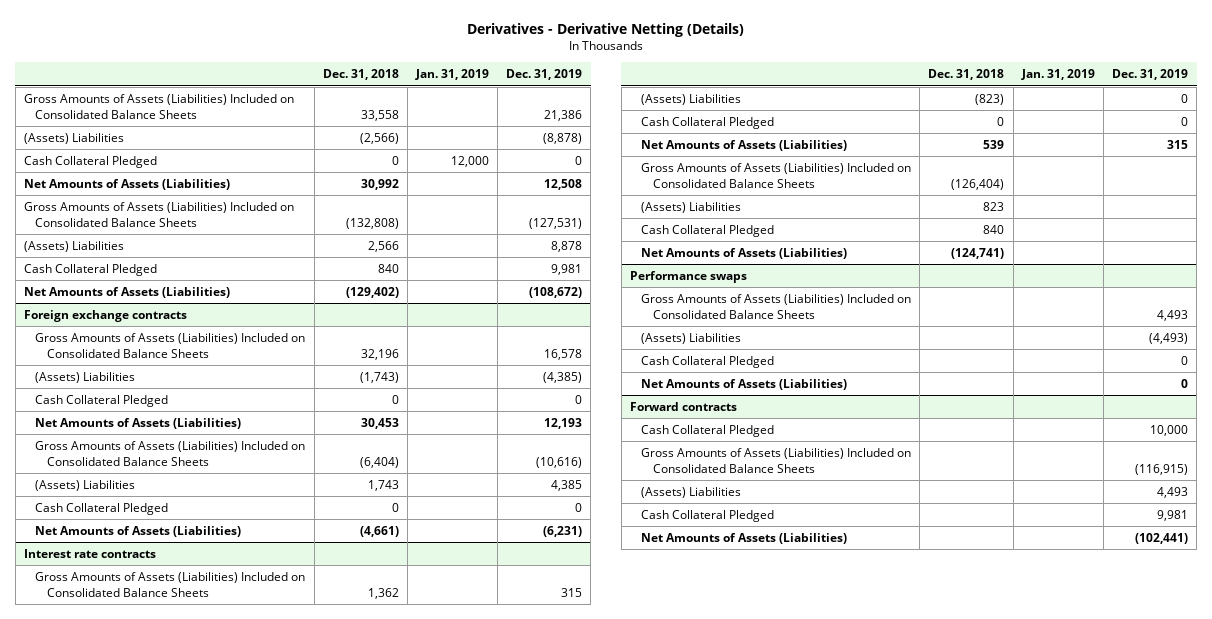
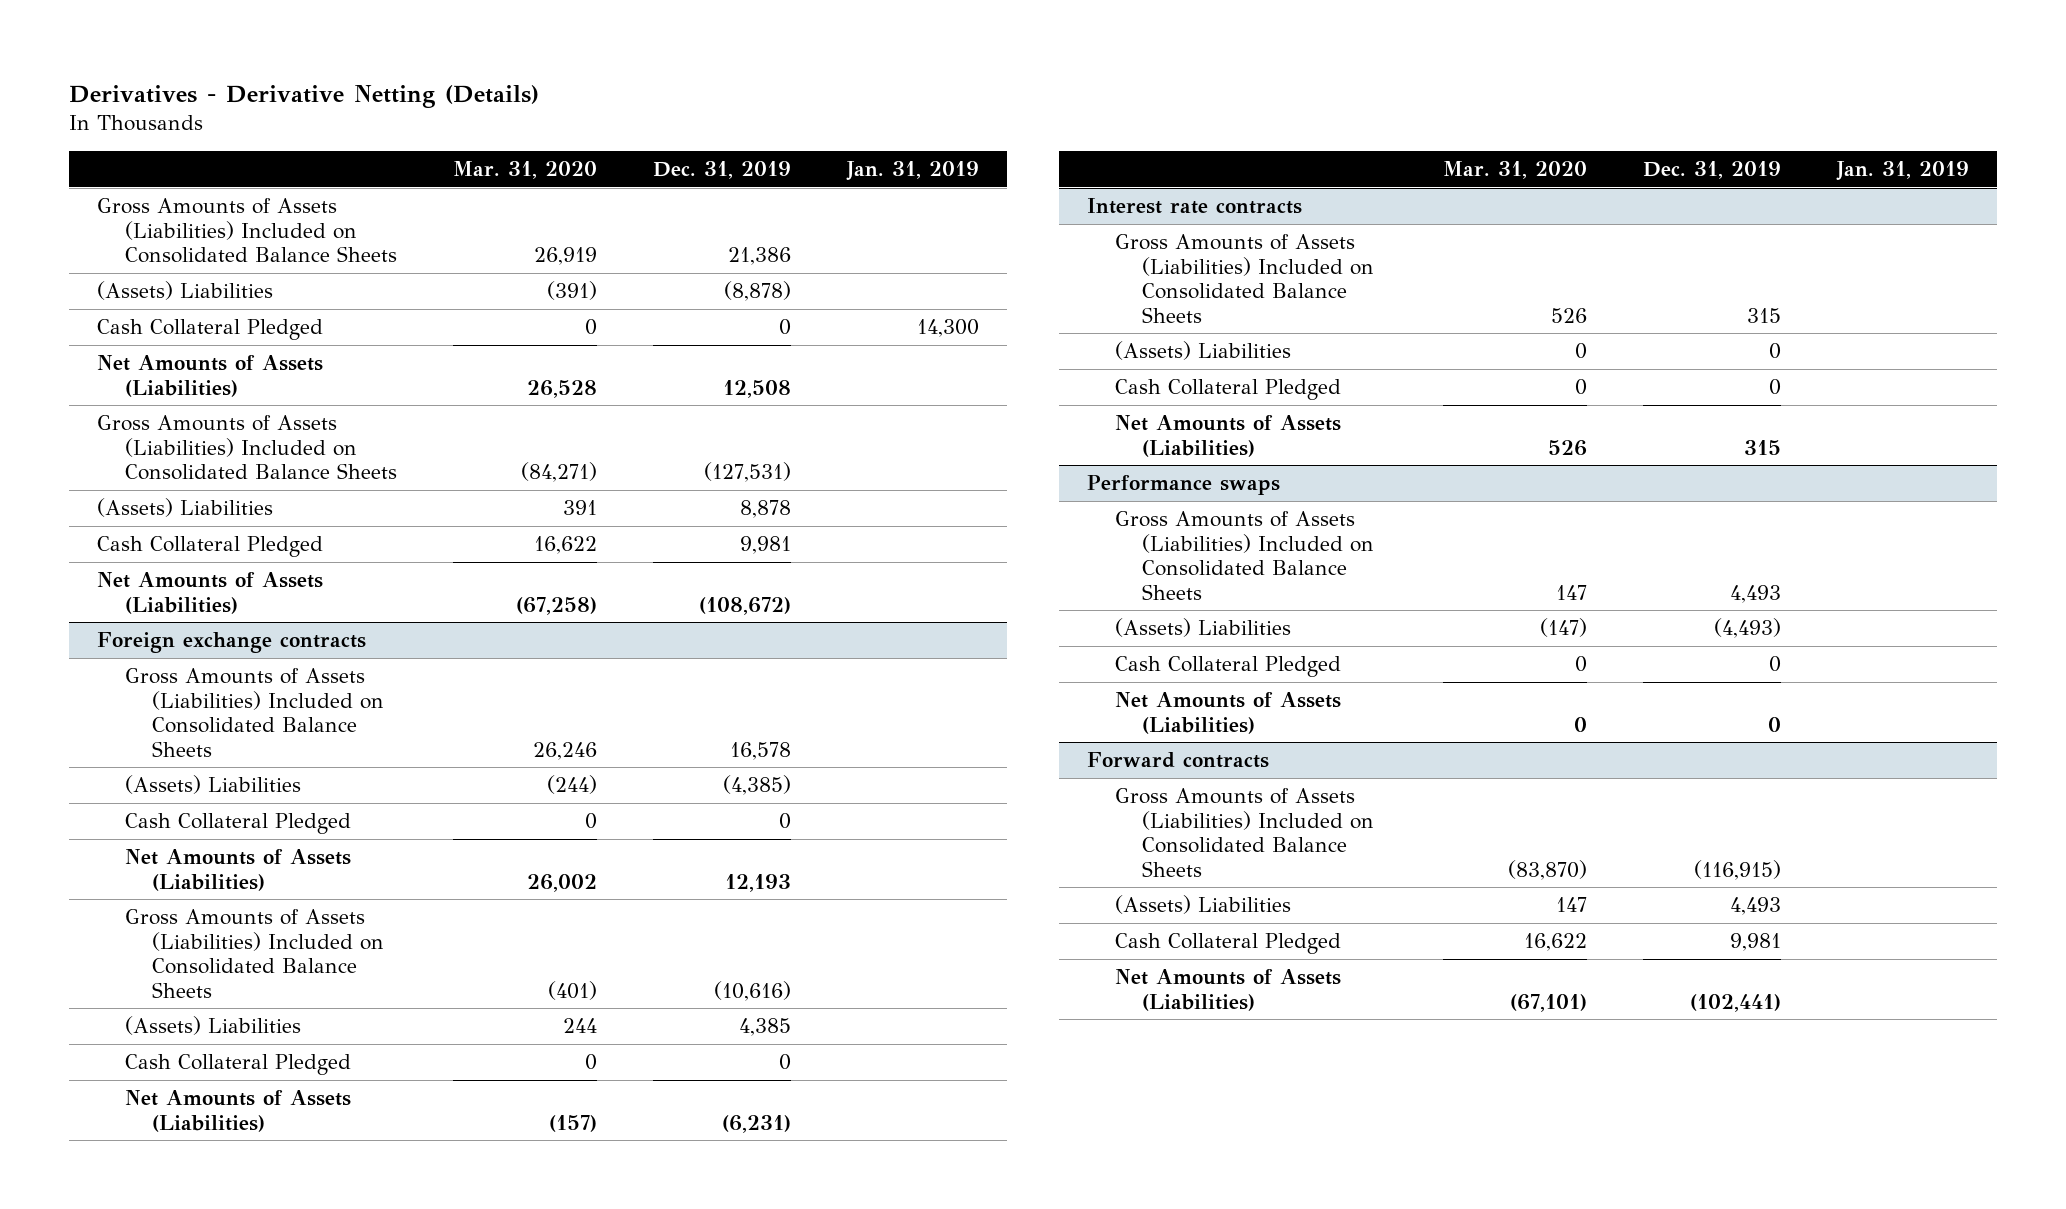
[322,69,399,81] Dec. 31, 2018 -> none
none -> [452,161,597,180] Mar. 31, 2020
[450,155,489,167] 12,000 -> [916,319,979,338] 14,300
[641,162,912,188] Gross Amounts of Assets (Liabilities) Included on Consolidated Balance Sheets -> none
[641,201,742,213] (Assets) Liabilities -> none
[641,224,775,237] Cash Collateral Pledged -> none
[641,247,848,259] Net Amounts of Assets (Liabilities) -> none
[641,424,775,437] Cash Collateral Pledged -> none

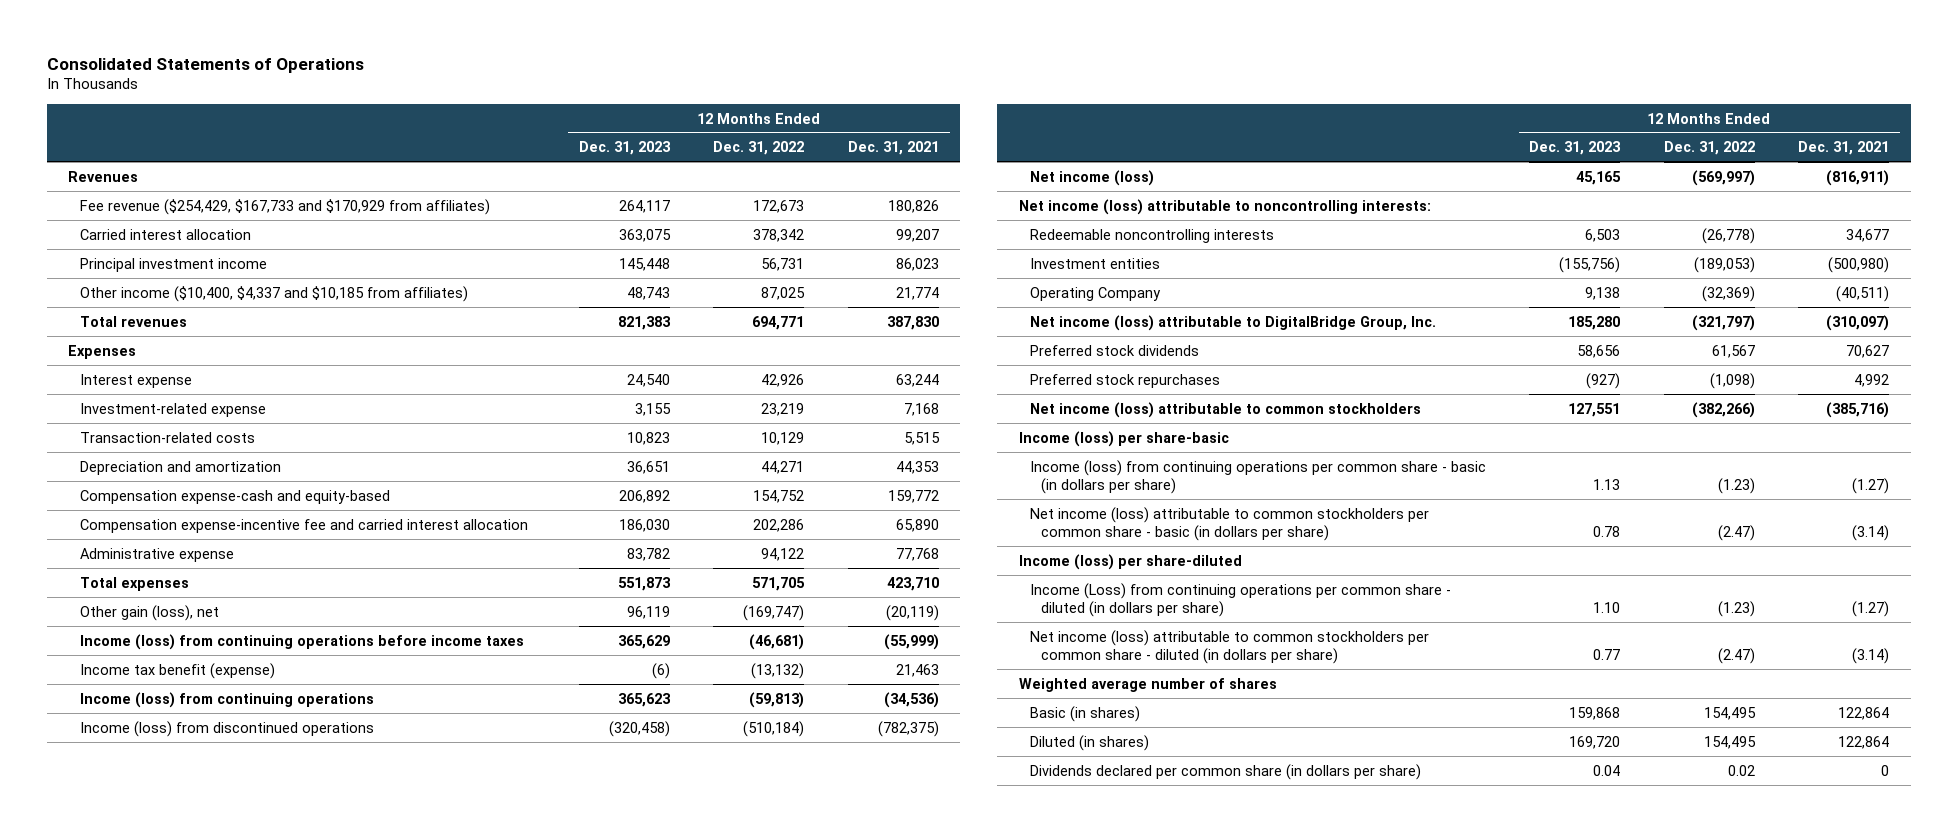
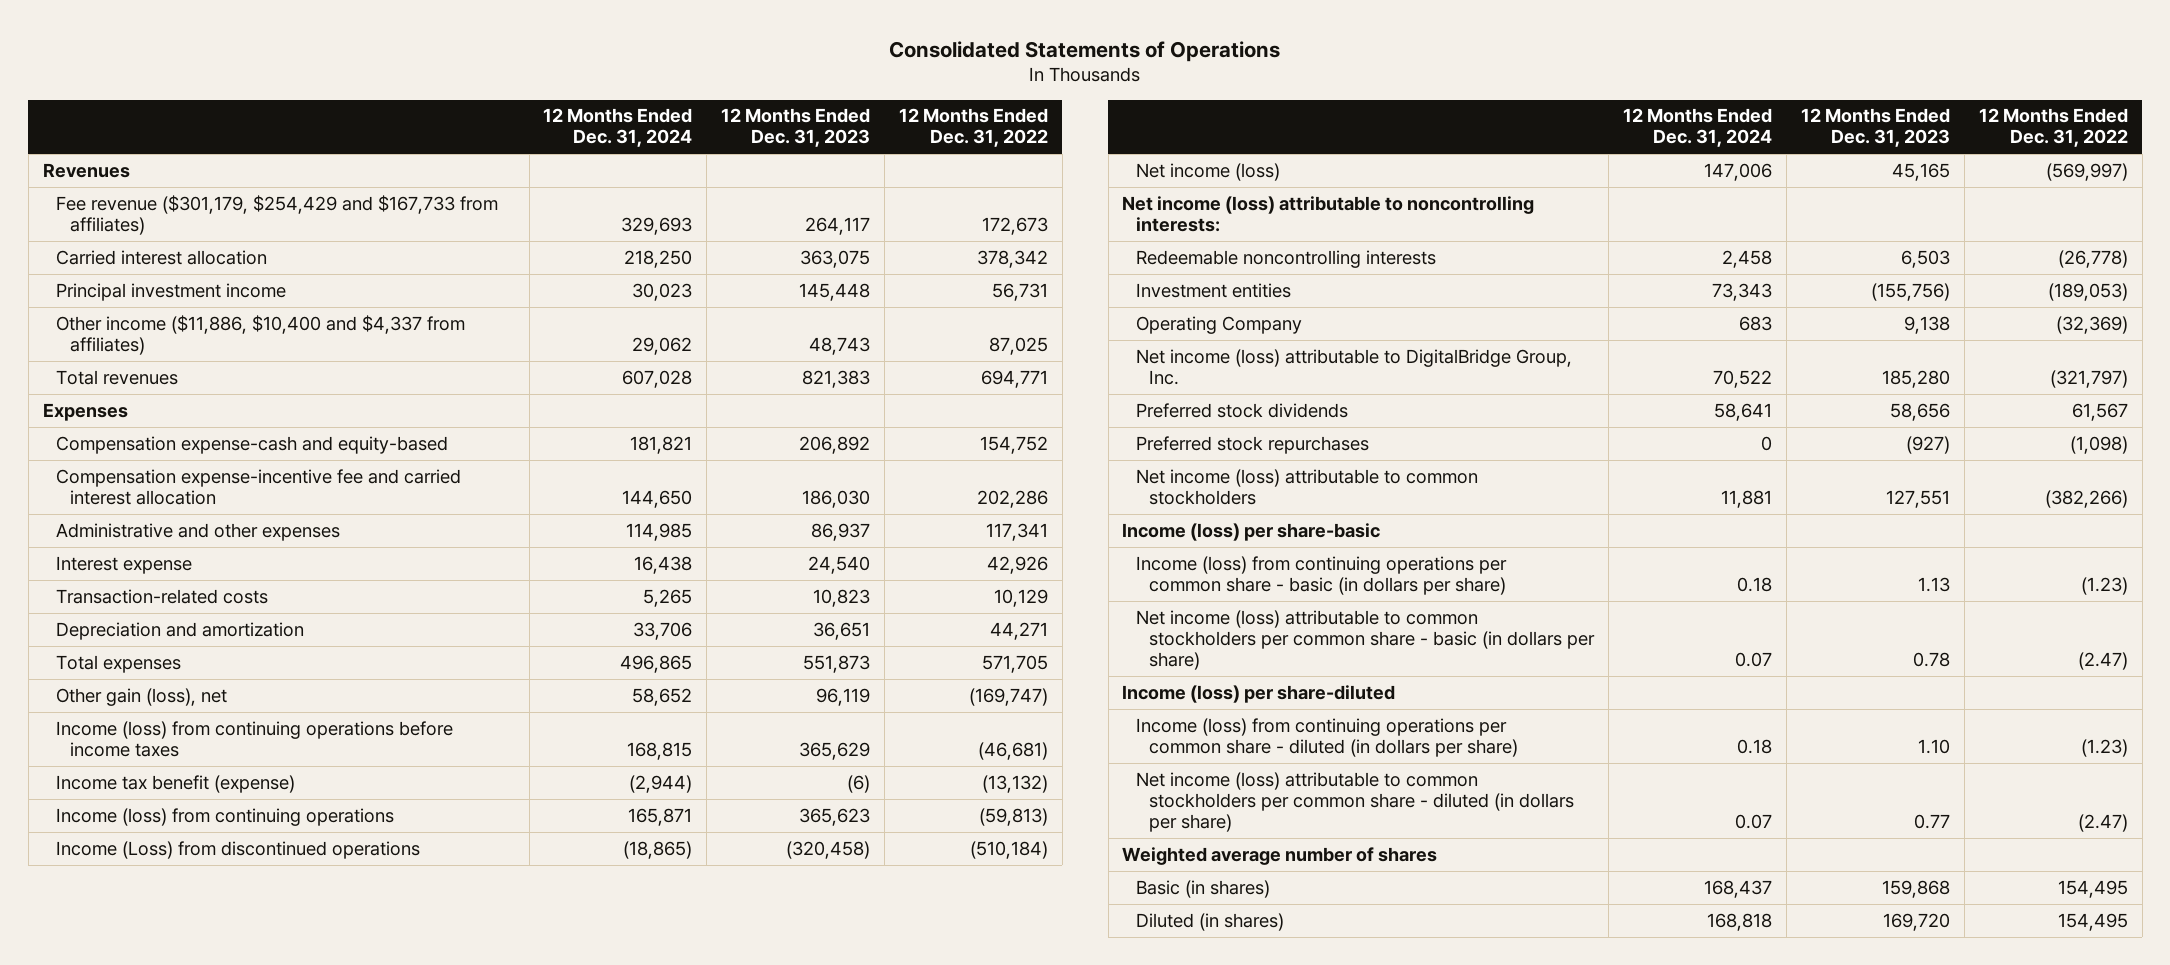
[847,141,939,156] Dec. 31, 2021 -> none
none -> [543,108,693,148] 12 Months Ended Dec. 31, 2024
[79,198,490,215] Fee revenue ($254,429, $167,733 and $170,929 from affiliates) -> [56,194,499,235] Fee revenue ($301,179, $254,429 and $167,733 from affiliates)
[79,285,468,302] Other income ($10,400, $4,337 and $10,185 from affiliates) -> [56,314,466,355] Other income ($11,886, $10,400 and $4,337 from affiliates)
[79,489,390,504] Compensation expense-cash and equity-based -> [56,435,449,454] Compensation expense-cash and equity-based
[79,518,528,533] Compensation expense-incentive fee and carried interest allocation -> [56,468,462,505] Compensation expense-incentive fee and carried interest allocation
none -> [56,522,341,541] Administrative and other expenses
[79,402,266,417] Investment-related expense -> none
[79,547,234,562] Administrative expense -> none
[79,720,374,737] Income (loss) from discontinued operations -> [56,840,421,859] Income (Loss) from discontinued operations
[1030,582,1452,618] Income (Loss) from continuing operations per common share - diluted (in dollars per share) -> [1135,717,1519,757] Income (loss) from continuing operations per common share - diluted (in dollars per share)
[1030,763,1422,780] Dividends declared per common share (in dollars per share) -> none

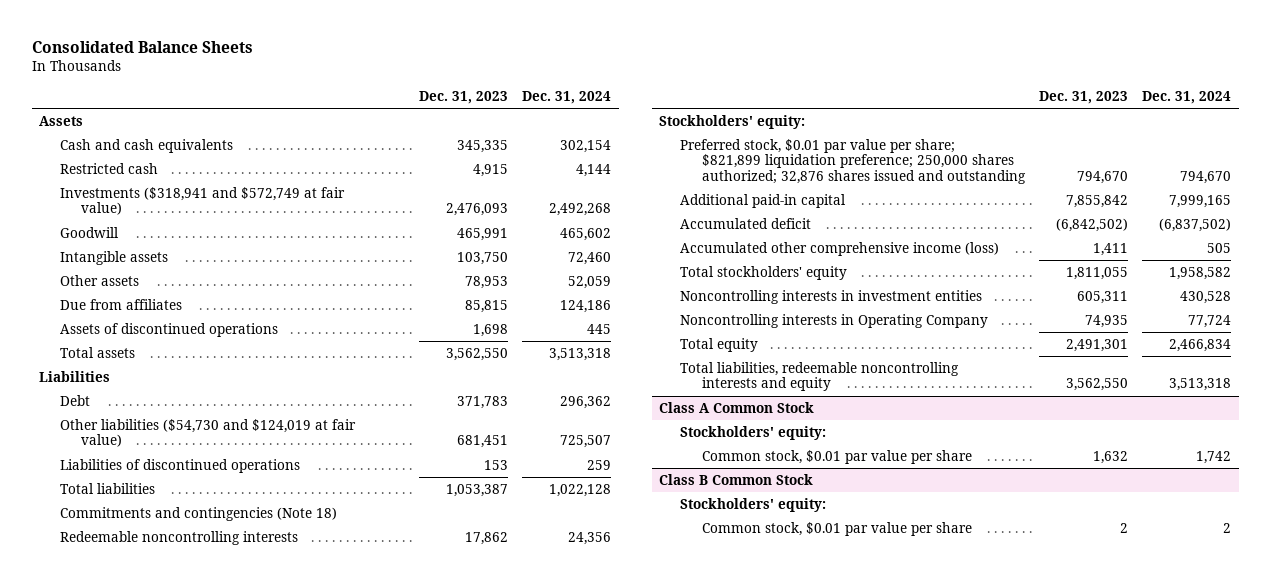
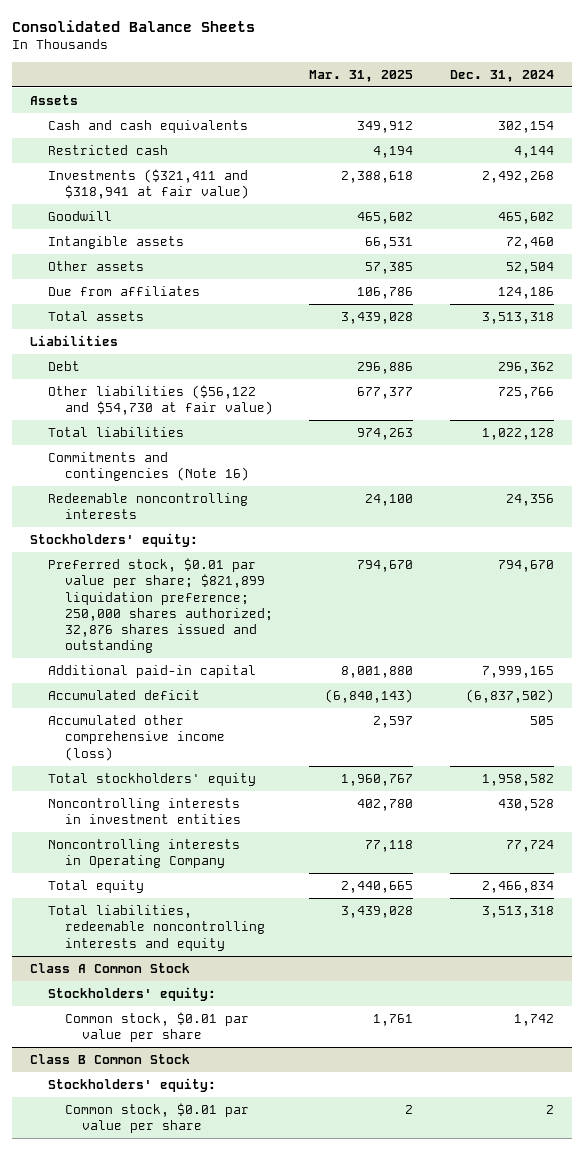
[418,90,508,104] Dec. 31, 2023 -> none
none -> [309,69,414,82] Mar. 31, 2025
[60,186,346,216] Investments ($318,941 and $572,749 at fair value) -> [47,168,249,200] Investments ($321,411 and $318,941 at fair value)
[568,275,612,289] 52,059 -> [506,261,555,274] 52,504
[60,322,279,337] Assets of discontinued operations -> none
[60,458,301,473] Liabilities of discontinued operations -> none
[60,418,357,448] Other liabilities ($54,730 and $124,019 at fair value) -> [47,384,273,416] Other liabilities ($56,122 and $54,730 at fair value)
[560,435,612,449] 725,507 -> [498,386,555,399] 725,766
[60,506,338,521] Commitments and contingencies (Note 18) -> [47,451,249,482] Commitments and contingencies (Note 16)

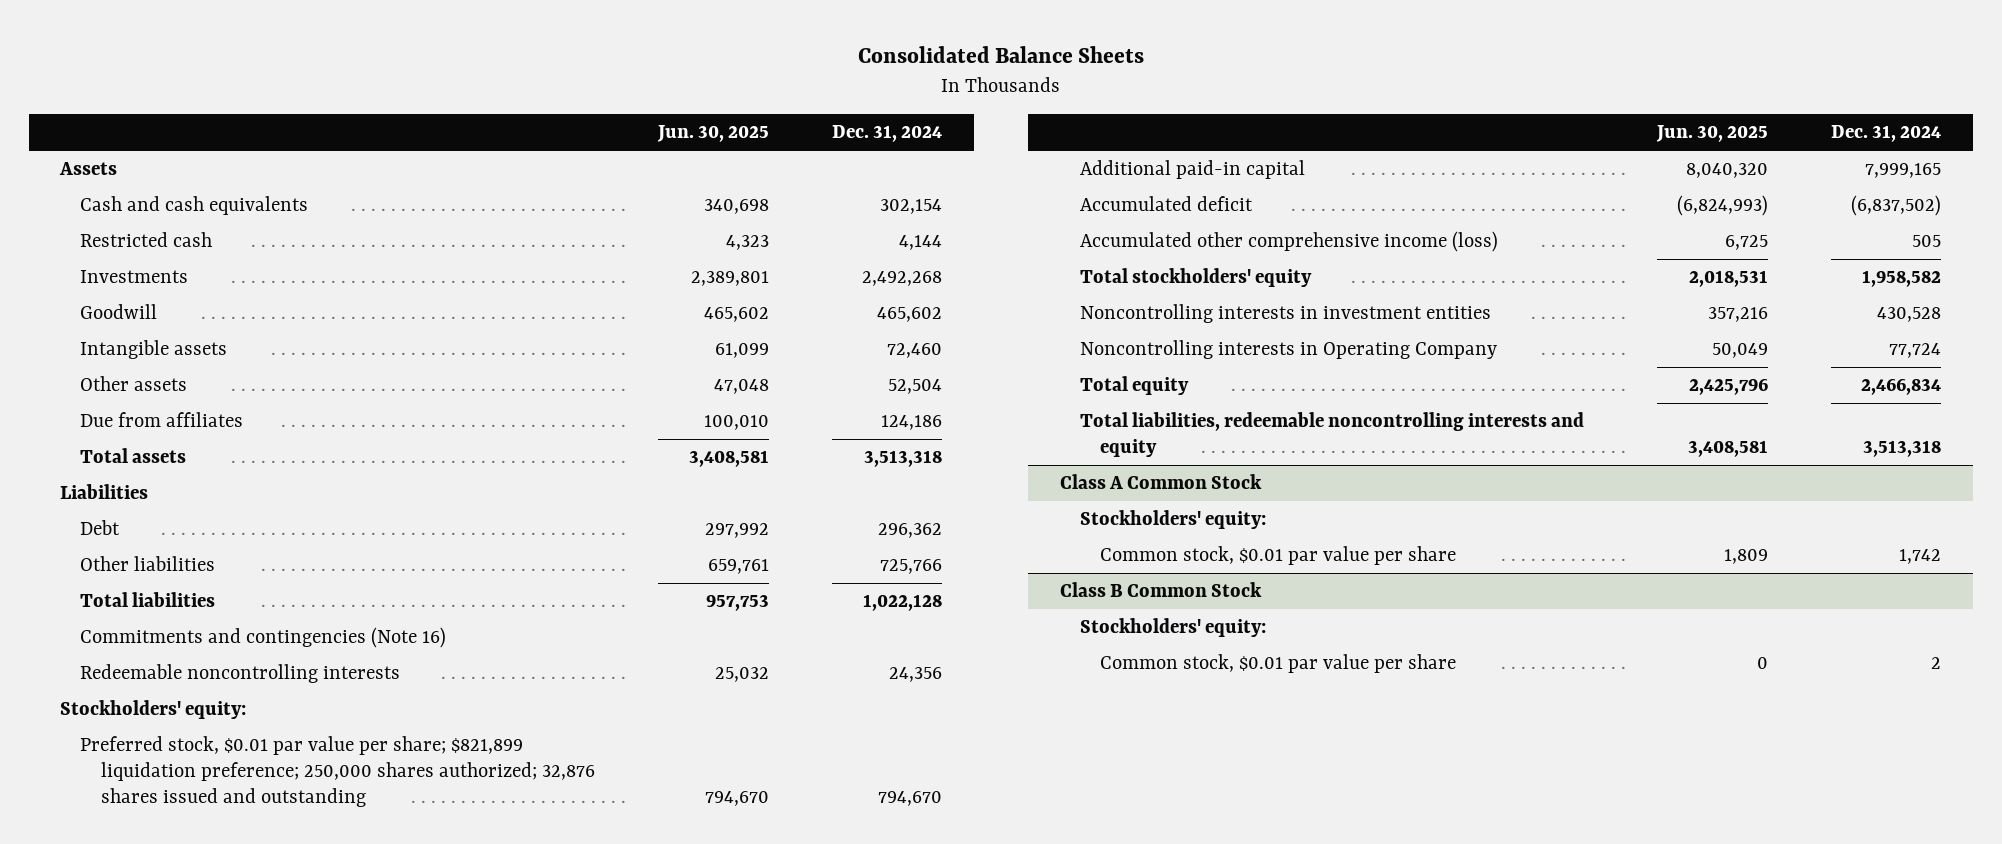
[309,69,414,82] Mar. 31, 2025 -> none
none -> [656,125,769,143] Jun. 30, 2025
[47,168,249,200] Investments ($321,411 and $318,941 at fair value) -> [80,270,189,284] Investments
[47,384,273,416] Other liabilities ($56,122 and $54,730 at fair value) -> [80,556,216,572] Other liabilities

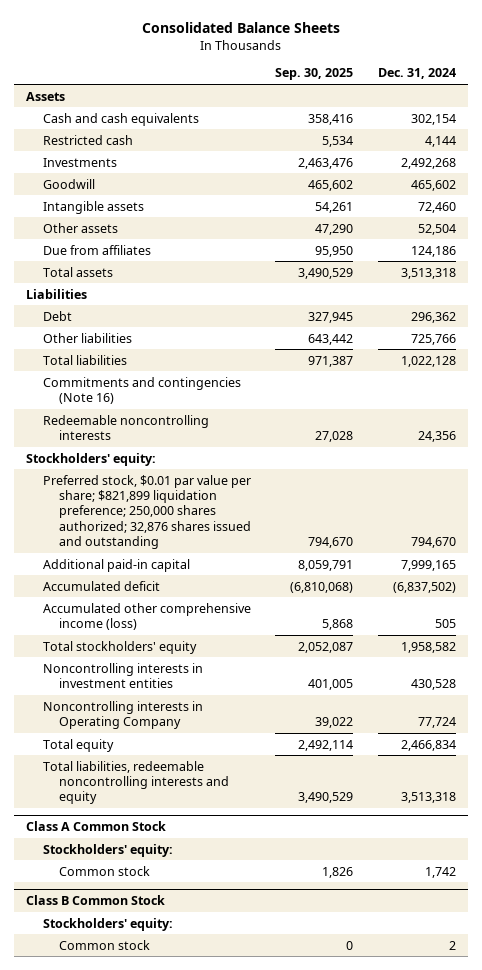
[656,125,769,143] Jun. 30, 2025 -> none
none -> [275,68,354,81] Sep. 30, 2025
[1100,546,1457,566] Common stock, $0.01 par value per share -> [59,865,151,876] Common stock
[1100,654,1457,674] Common stock, $0.01 par value per share -> [59,939,151,950] Common stock

